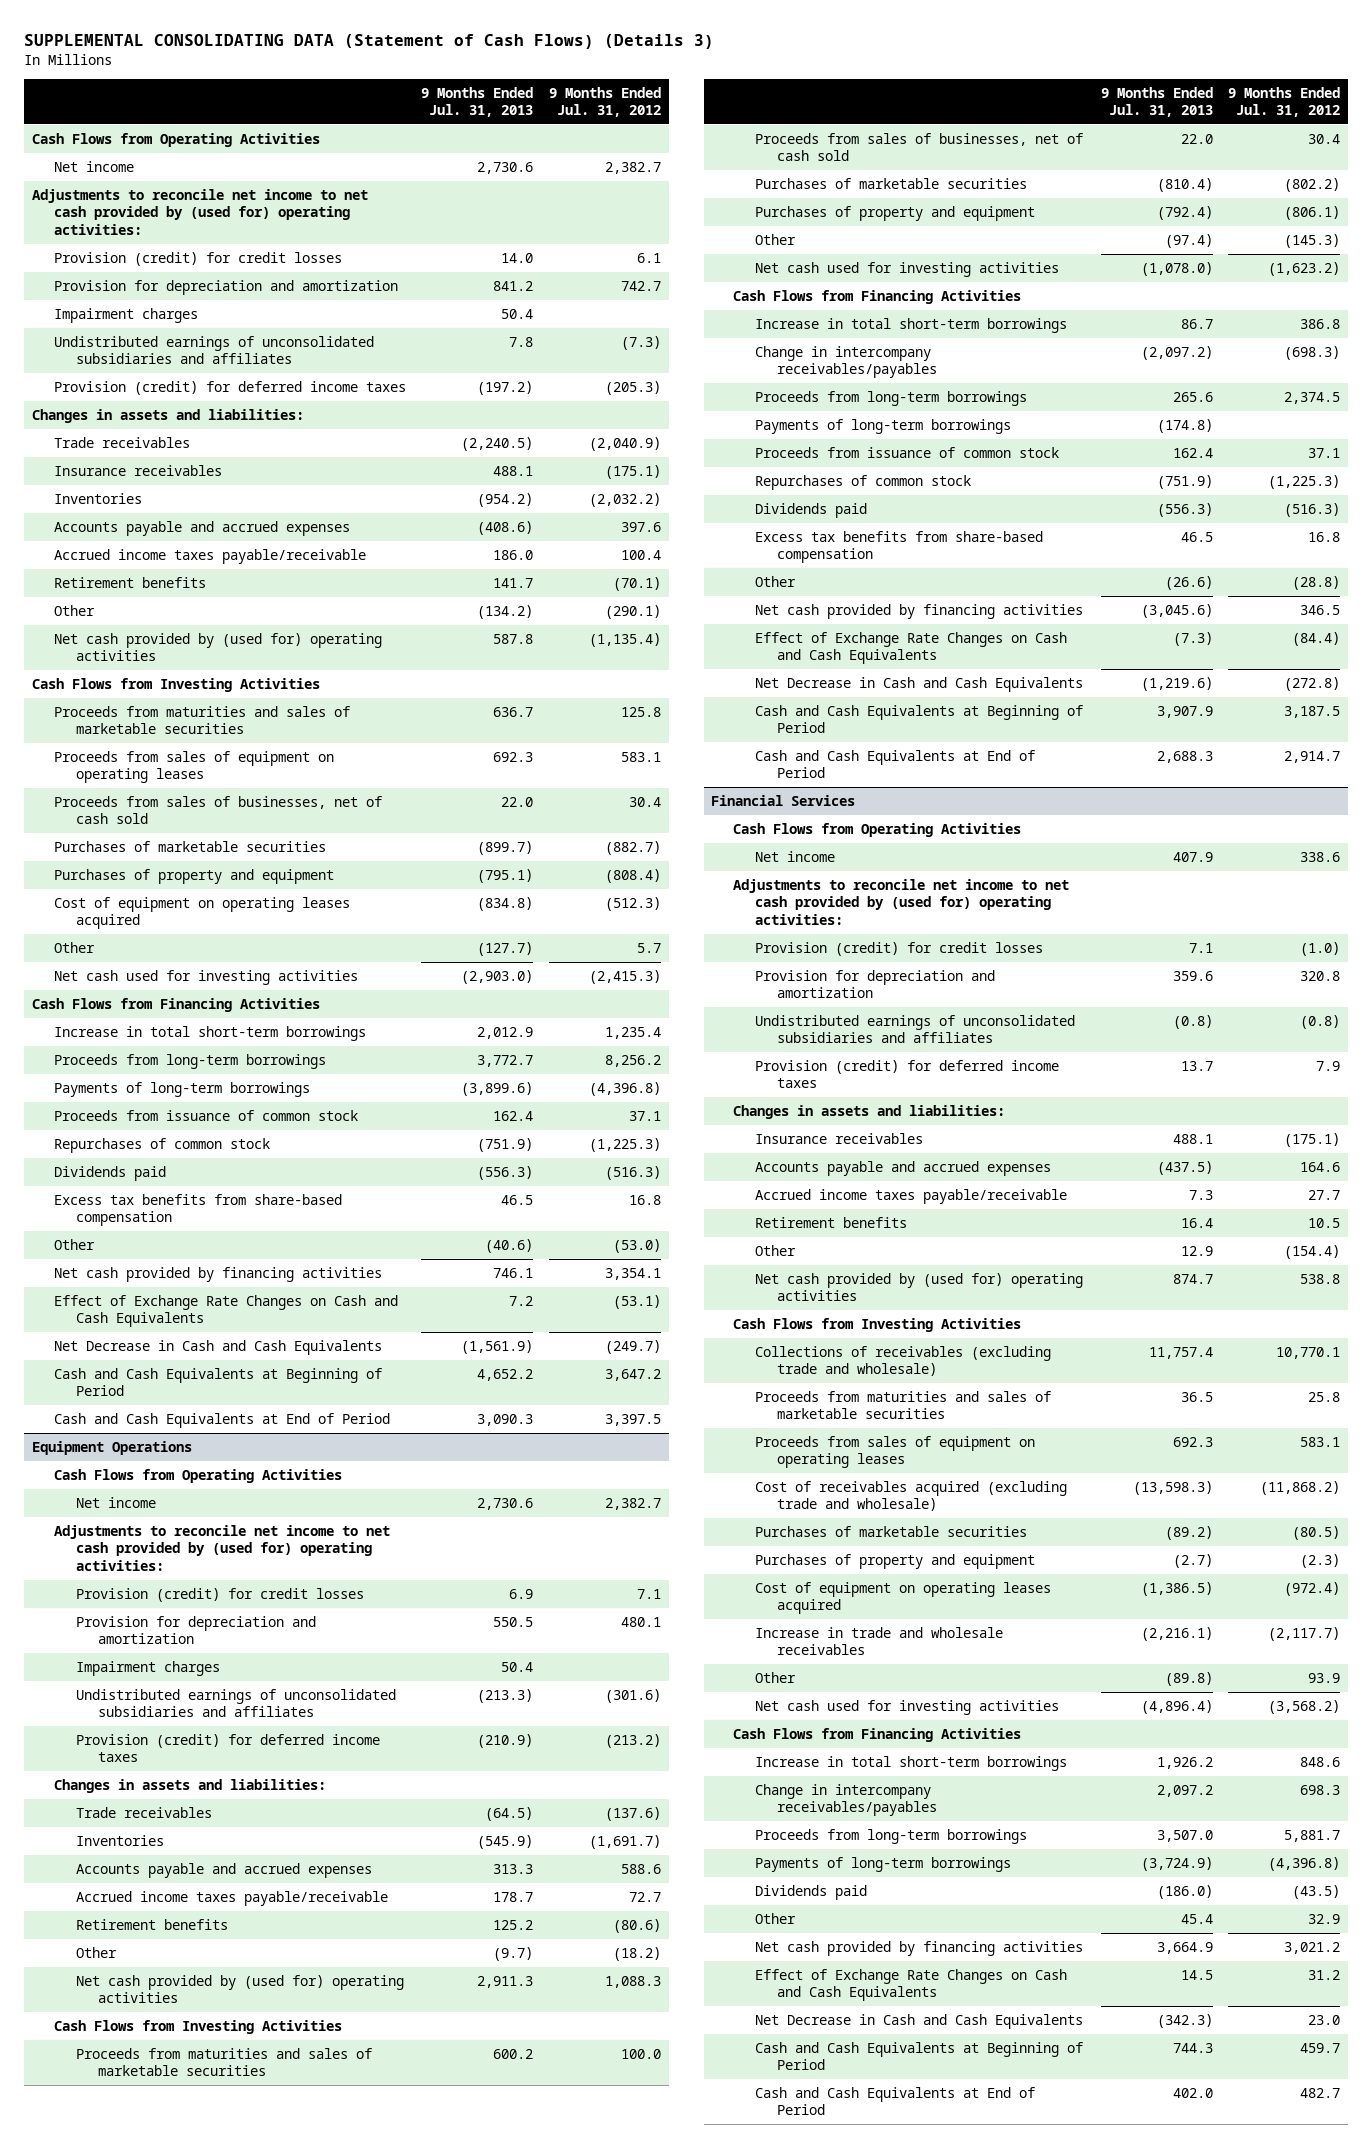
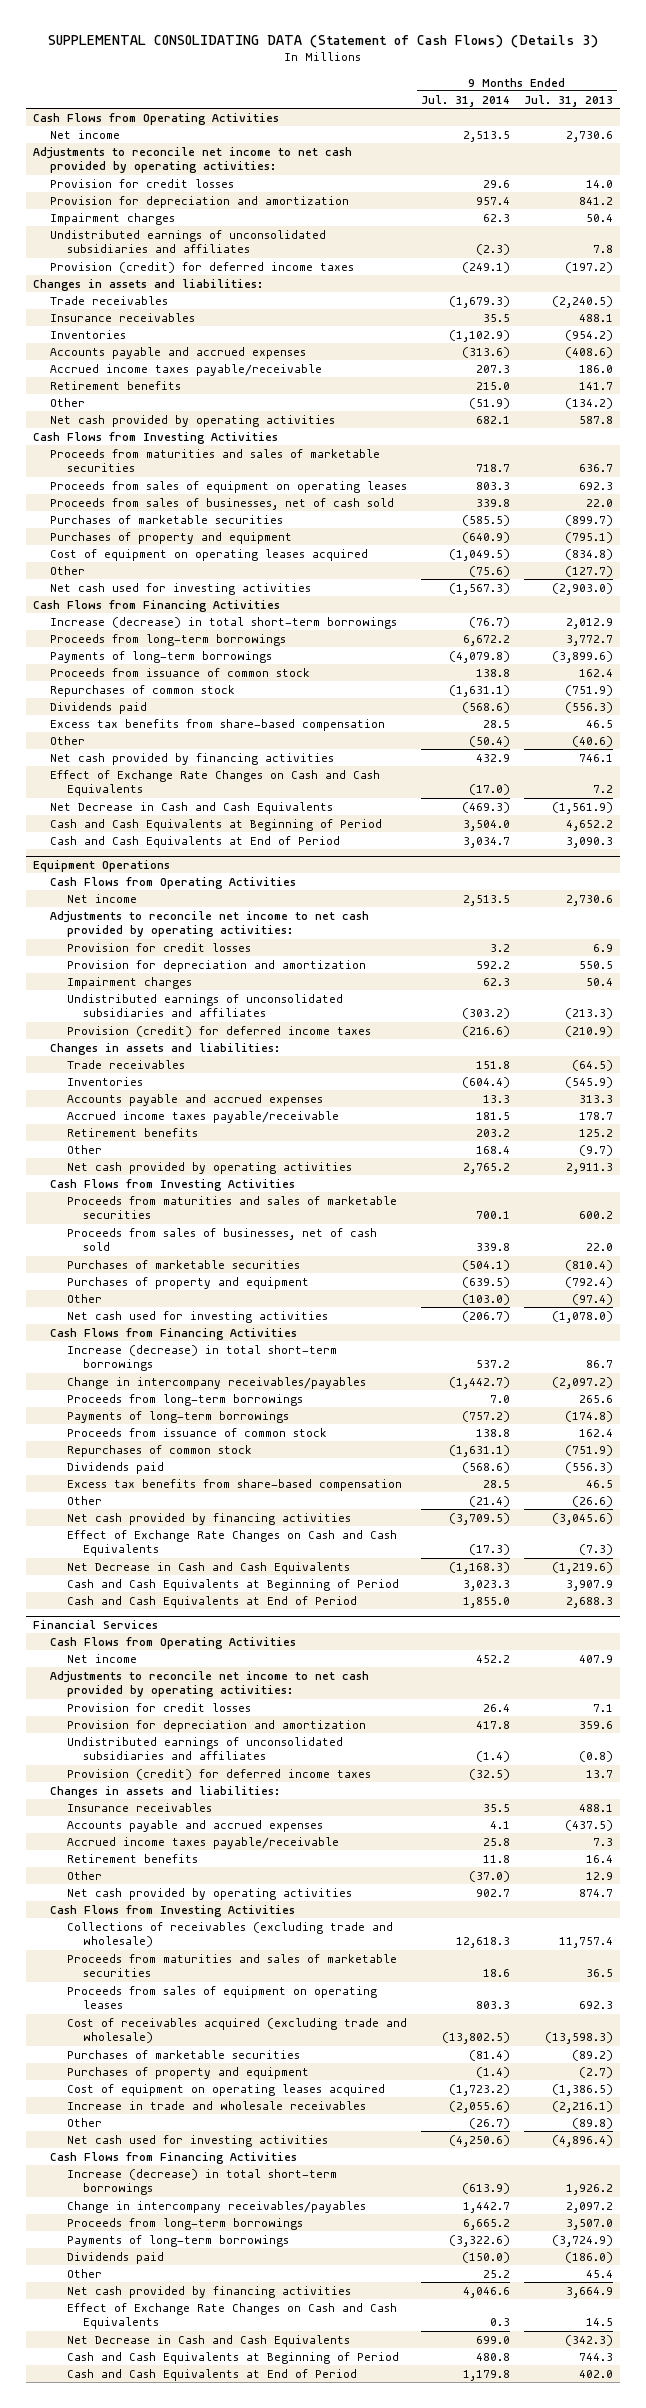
[548,86,661,117] 9 Months Ended Jul. 31, 2012 -> none
none -> [420,94,510,107] Jul. 31, 2014
[31,189,368,235] Adjustments to reconcile net income to net cash provided by (used for) operating activities: -> [32,146,352,174] Adjustments to reconcile net income to net cash provided by operating activities:
[53,252,342,267] Provision (credit) for credit losses -> [49,178,234,188] Provision for credit losses
[53,633,382,662] Net cash provided by (used for) operating activities -> [49,414,335,427] Net cash provided by operating activities
[53,1026,366,1042] Increase in total short-term borrowings -> [49,616,397,629] Increase (decrease) in total short-term borrowings
[53,1525,390,1571] Adjustments to reconcile net income to net cash provided by (used for) operating activities: -> [49,910,369,938] Adjustments to reconcile net income to net cash provided by operating activities:
[76,1588,365,1603] Provision (credit) for credit losses -> [66,942,251,952] Provision for credit losses
[76,1975,405,2004] Net cash provided by (used for) operating activities -> [66,1161,352,1174] Net cash provided by operating activities
[755,318,1068,334] Increase in total short-term borrowings -> [66,1344,337,1372] Increase (decrease) in total short-term borrowings
[733,879,1070,925] Adjustments to reconcile net income to net cash provided by (used for) operating activities: -> [49,1670,369,1698] Adjustments to reconcile net income to net cash provided by operating activities:
[755,942,1044,957] Provision (credit) for credit losses -> [66,1702,251,1712] Provision for credit losses
[755,1273,1084,1302] Net cash provided by (used for) operating activities -> [66,1887,352,1900] Net cash provided by operating activities
[755,1756,1068,1772] Increase in total short-term borrowings -> [66,2168,337,2196] Increase (decrease) in total short-term borrowings

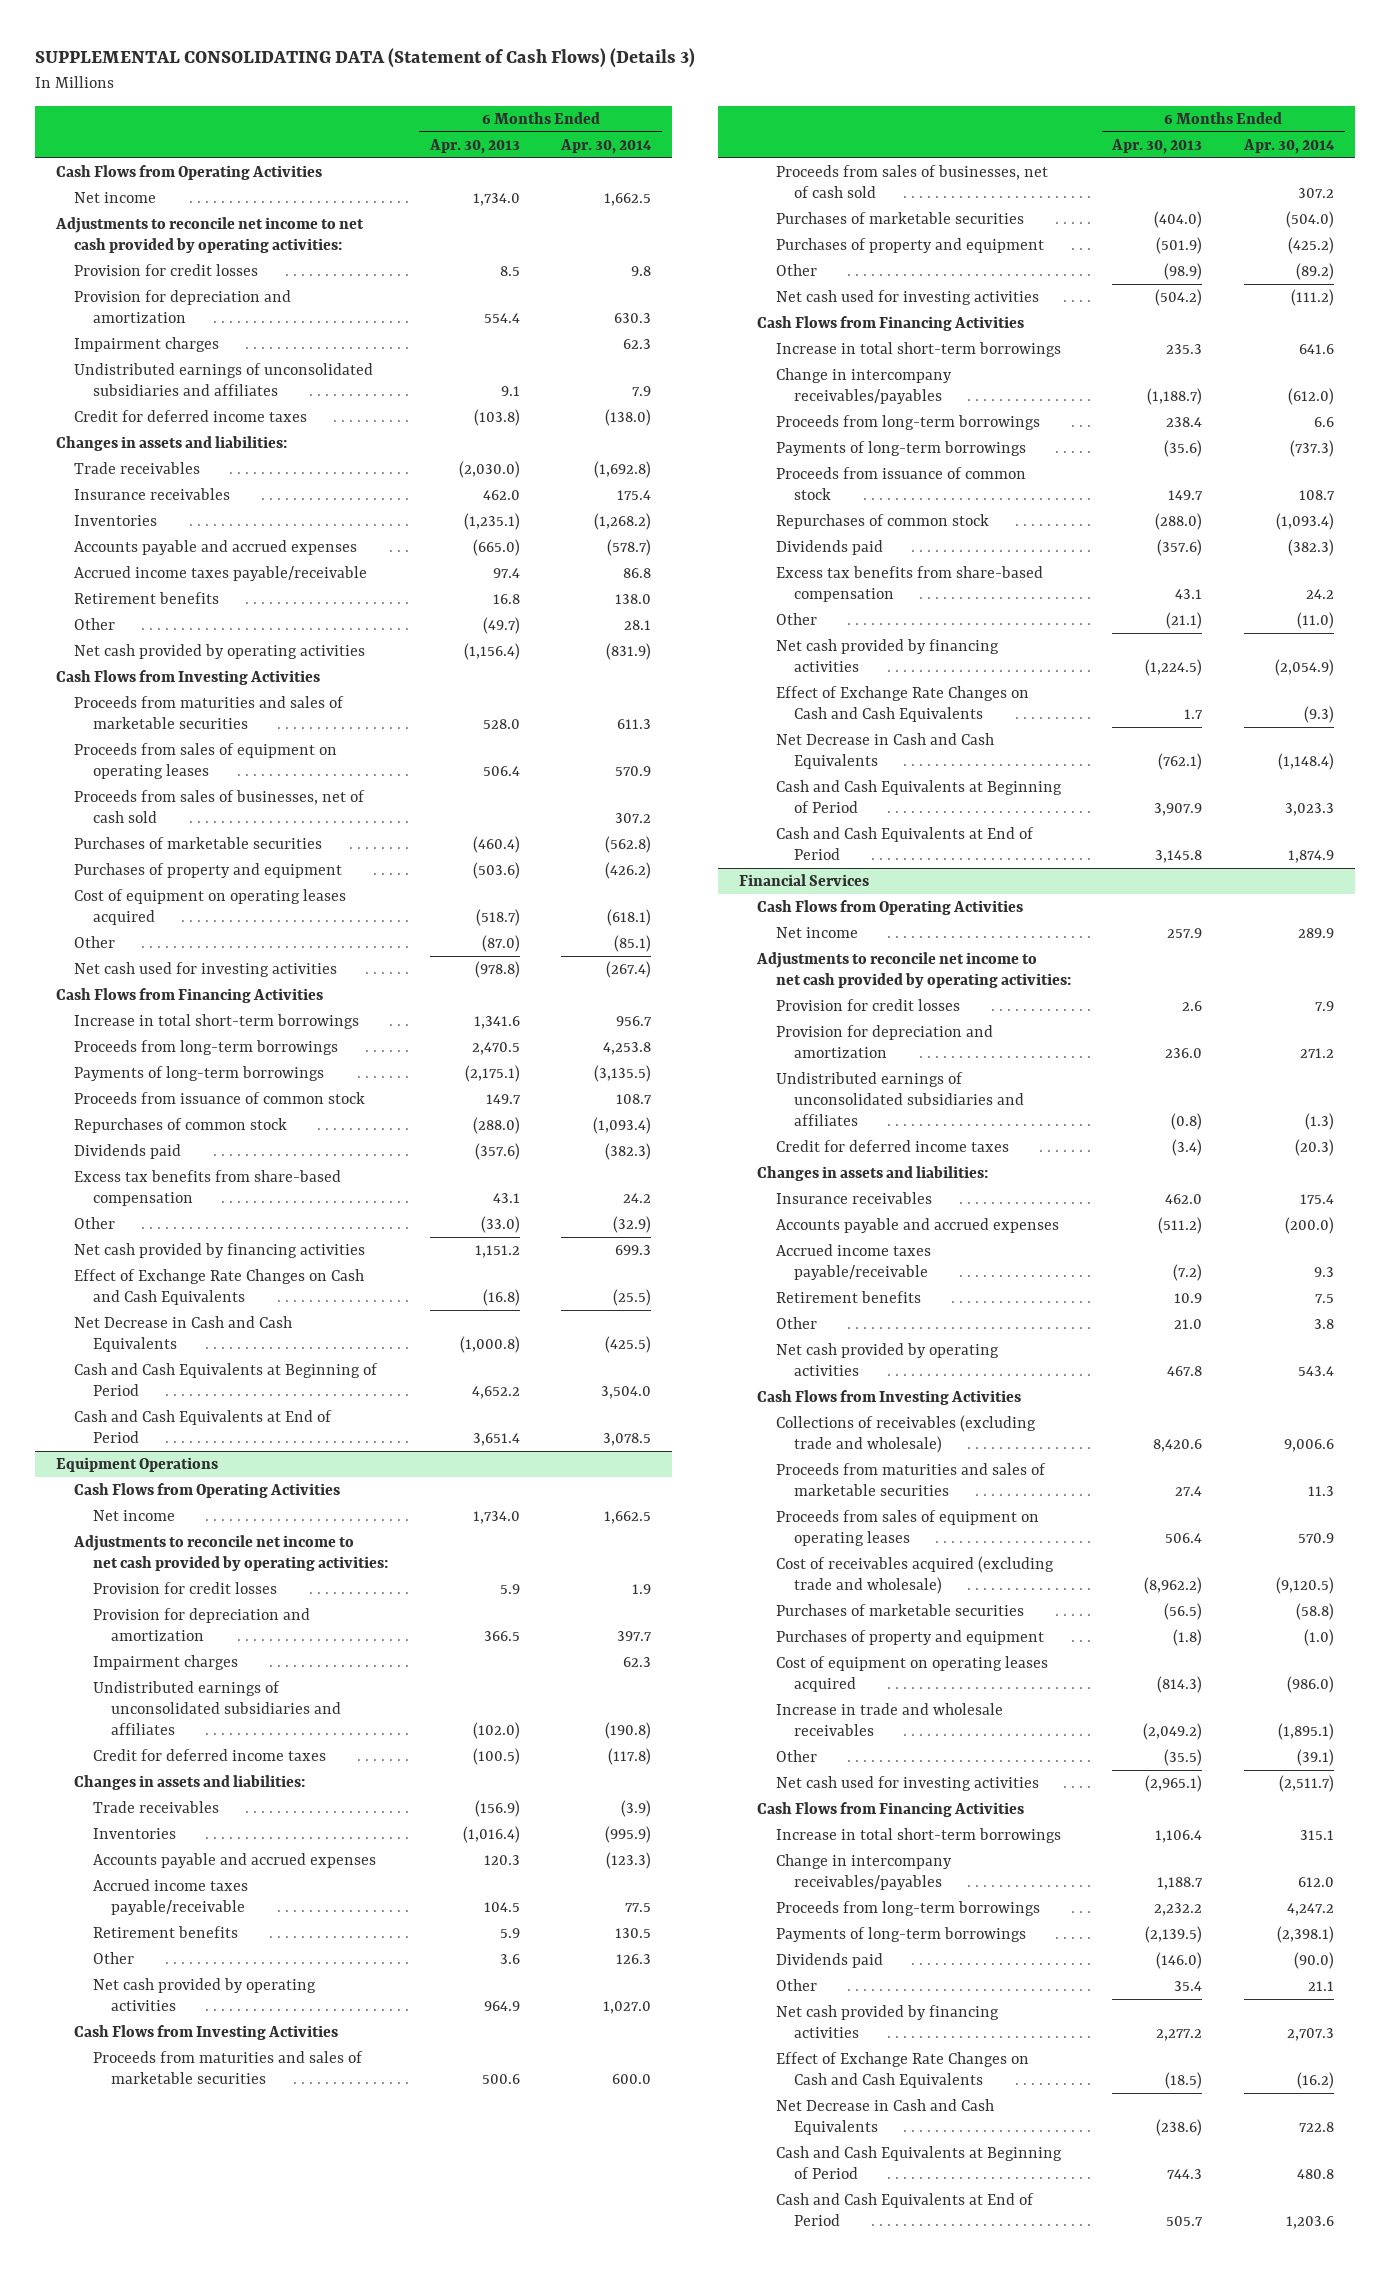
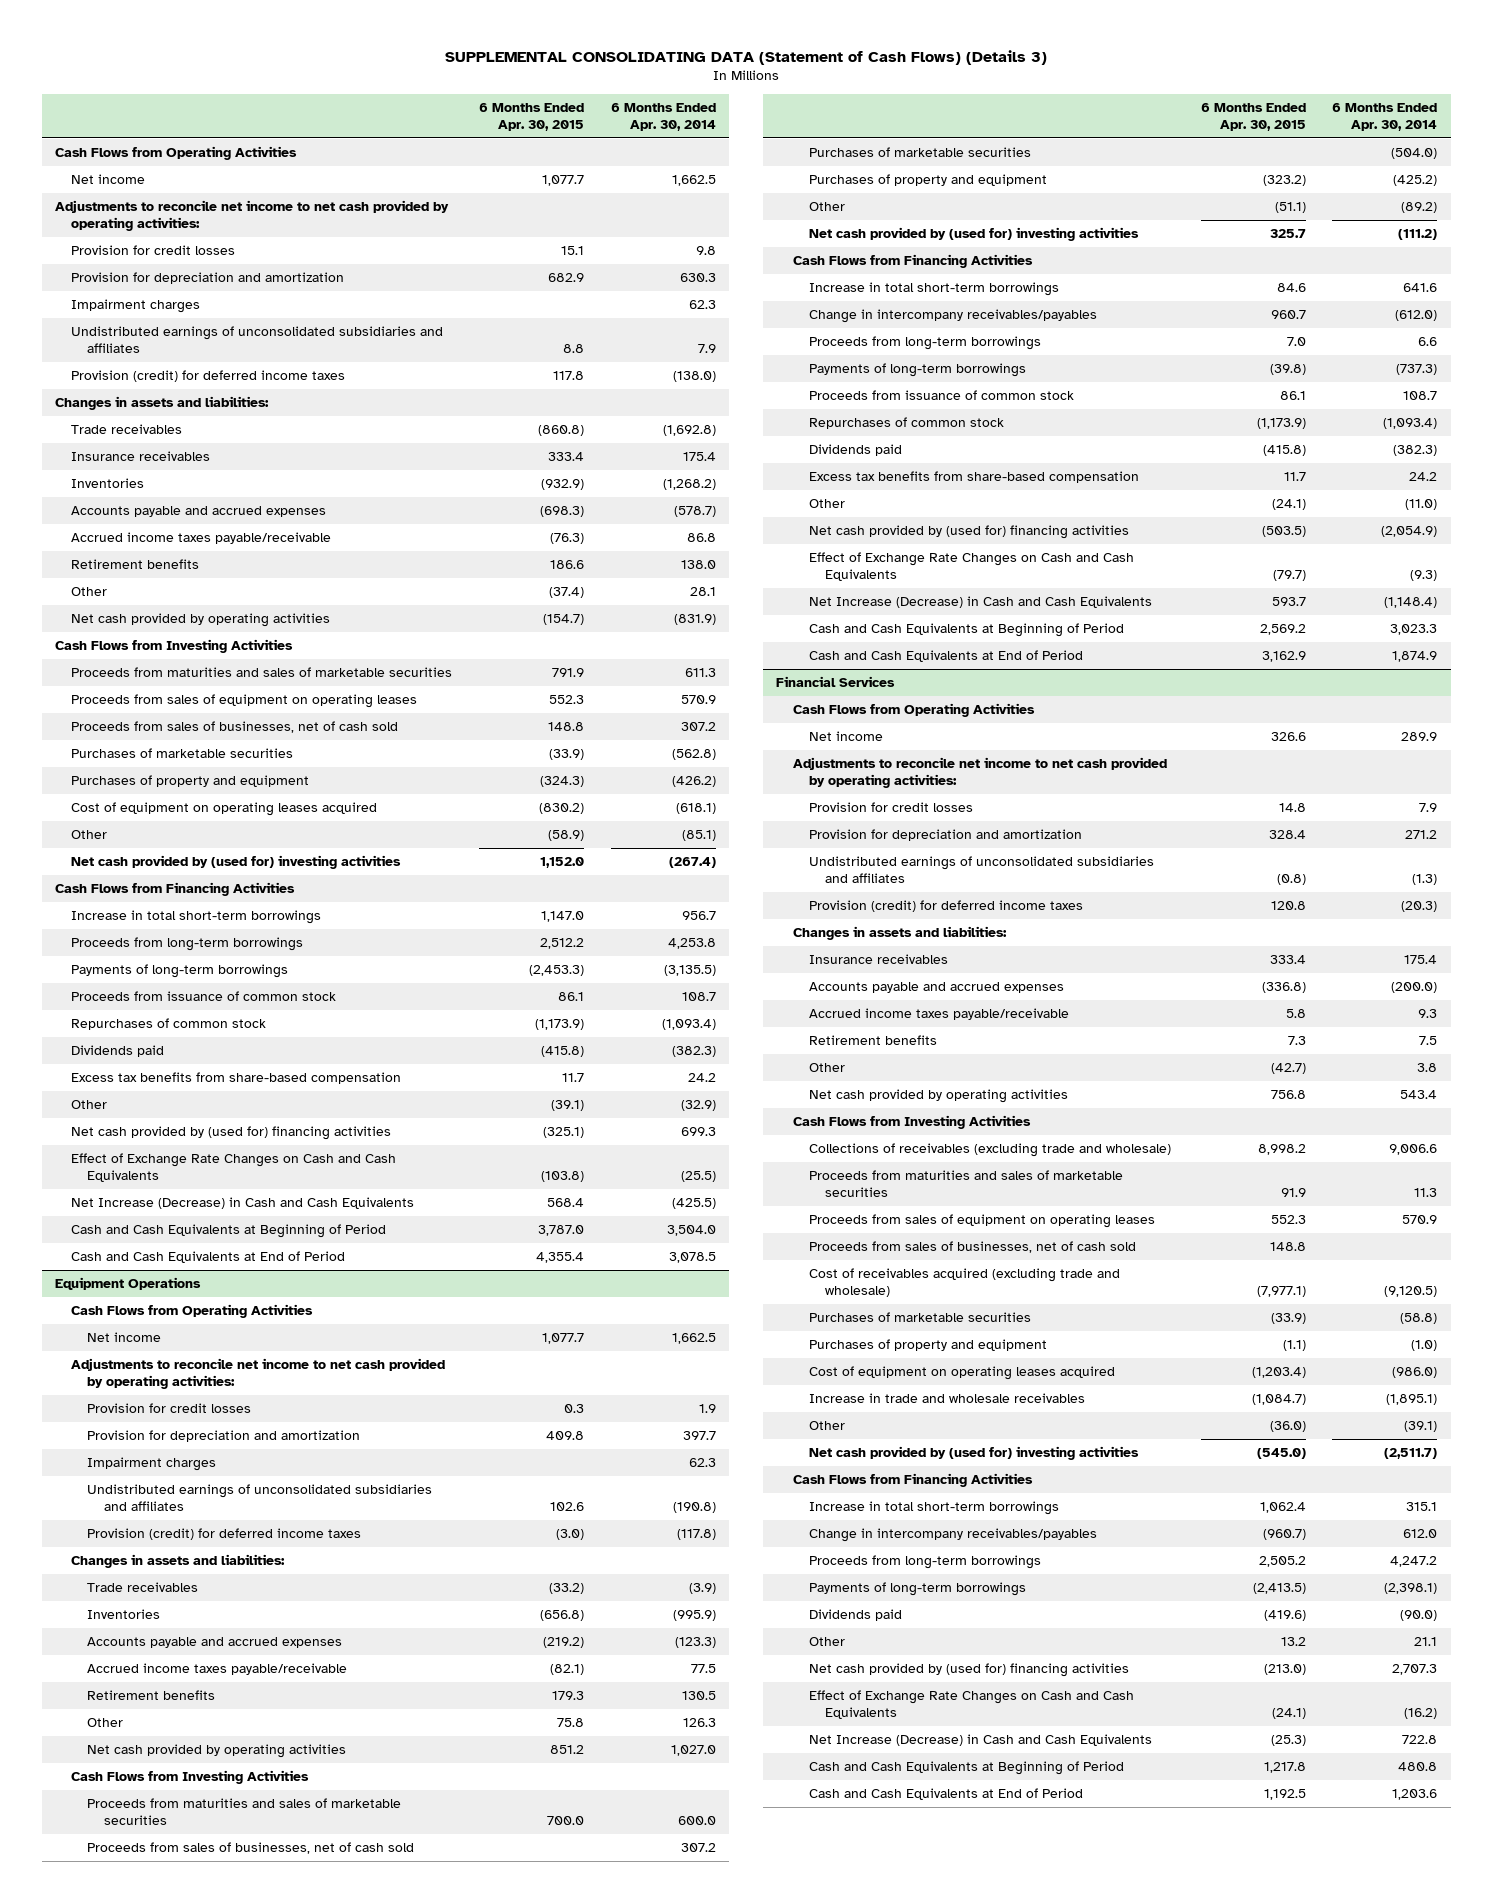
[428,139,520,155] Apr. 30, 2013 -> none
none -> [479,102,585,131] 6 Months Ended Apr. 30, 2015
[74,410,308,423] Credit for deferred income taxes -> [71,369,346,382] Provision (credit) for deferred income taxes
[74,962,338,978] Net cash used for investing activities -> [71,854,402,869] Net cash provided by (used for) investing activities
[74,1243,366,1259] Net cash provided by financing activities -> [71,1125,392,1140] Net cash provided by (used for) financing activities
[74,1316,293,1353] Net Decrease in Cash and Cash Equivalents -> [71,1196,415,1209] Net Increase (Decrease) in Cash and Cash Equivalents
[92,1749,326,1762] Credit for deferred income taxes -> [87,1527,362,1540] Provision (credit) for deferred income taxes
[775,290,1039,306] Net cash used for investing activities -> [808,226,1139,241] Net cash provided by (used for) investing activities
[775,639,999,673] Net cash provided by financing activities -> [808,524,1129,539] Net cash provided by (used for) financing activities
[775,733,994,770] Net Decrease in Cash and Cash Equivalents -> [808,595,1152,608] Net Increase (Decrease) in Cash and Cash Equivalents
[775,1140,1009,1153] Credit for deferred income taxes -> [808,899,1083,912] Provision (credit) for deferred income taxes
none -> [808,1240,1136,1253] Proceeds from sales of businesses, net of cash sold
[775,1776,1039,1792] Net cash used for investing activities -> [808,1445,1139,1460] Net cash provided by (used for) investing activities
[775,2005,999,2039] Net cash provided by financing activities -> [808,1662,1129,1677] Net cash provided by (used for) financing activities
[775,2099,994,2136] Net Decrease in Cash and Cash Equivalents -> [808,1733,1152,1746] Net Increase (Decrease) in Cash and Cash Equivalents

